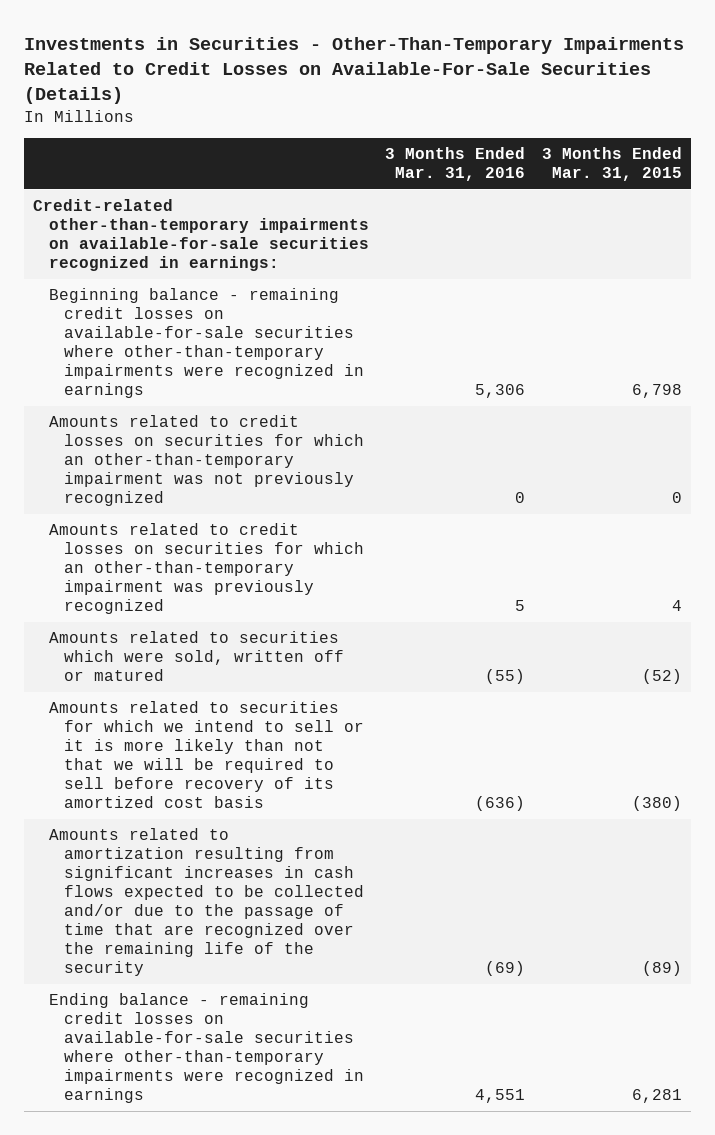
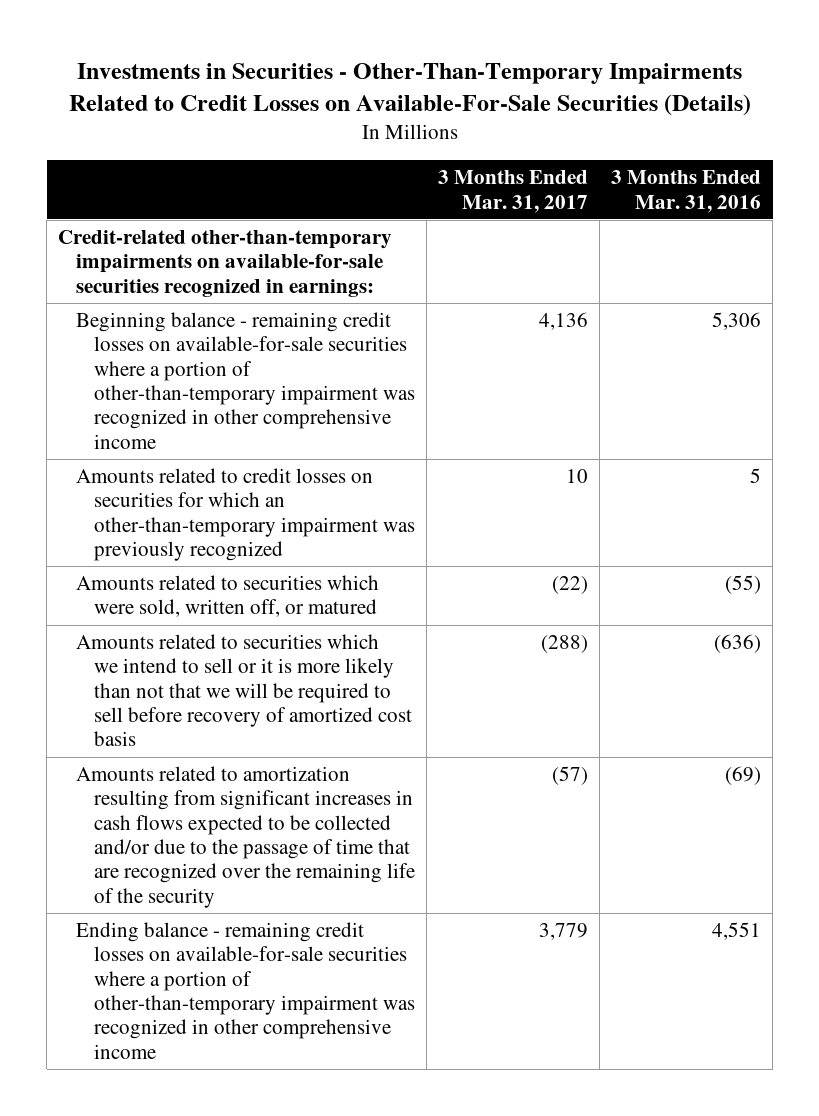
[542,147,683,182] 3 Months Ended Mar. 31, 2015 -> none
none -> [438,170,589,213] 3 Months Ended Mar. 31, 2017
[48,415,365,507] Amounts related to credit losses on securities for which an other-than-temporary impairment was not previously recognized -> none
[48,288,365,399] Beginning balance - remaining credit losses on available-for-sale securities where other-than-temporary impairments were recognized in earnings -> [76,312,416,449] Beginning balance - remaining credit losses on available-for-sale securities where a portion of other-than-temporary impairment was recognized in other comprehensive income
[48,631,345,682] Amounts related to securities which were sold, written off or matured -> [76,575,380,618] Amounts related to securities which were sold, written off, or matured
[48,701,365,809] Amounts related to securities for which we intend to sell or it is more likely than not that we will be required to sell before recovery of its amortized cost basis -> [76,634,413,747] Amounts related to securities which we intend to sell or it is more likely than not that we will be required to sell before recovery of amortized cost basis
[48,993,365,1104] Ending balance - remaining credit losses on available-for-sale securities where other-than-temporary impairments were recognized in earnings -> [76,922,416,1059] Ending balance - remaining credit losses on available-for-sale securities where a portion of other-than-temporary impairment was recognized in other comprehensive income

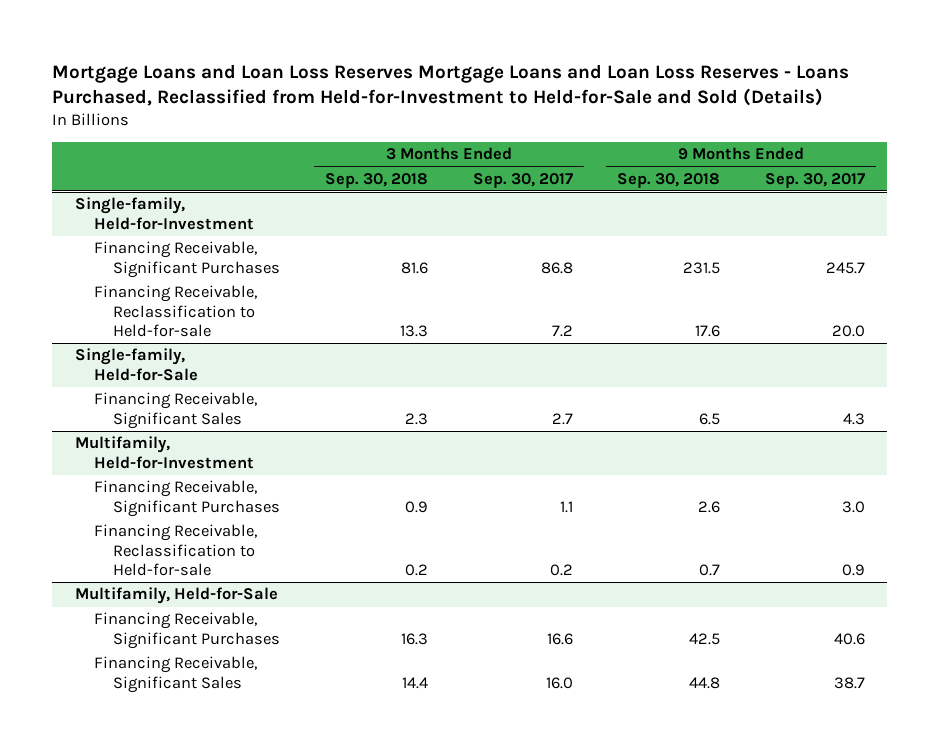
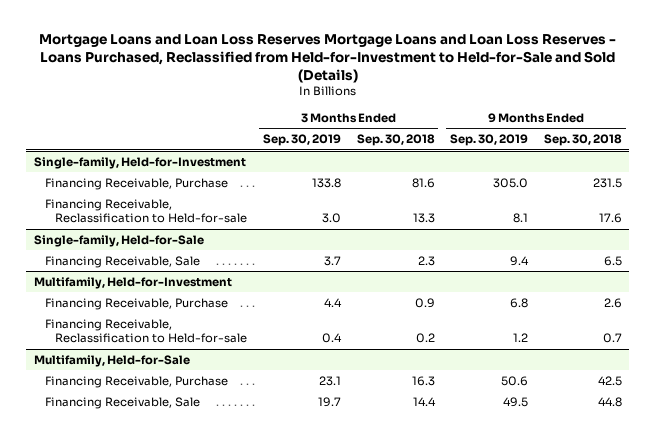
[472,172,573,188] Sep. 30, 2017 -> none
[765,172,866,188] Sep. 30, 2017 -> none
none -> [262,134,341,147] Sep. 30, 2019
none -> [450,134,529,147] Sep. 30, 2019
[93,241,281,278] Financing Receivable, Significant Purchases -> [44,177,228,190] Financing Receivable, Purchase
[93,392,257,429] Financing Receivable, Significant Sales -> [44,255,200,268] Financing Receivable, Sale
[93,480,281,517] Financing Receivable, Significant Purchases -> [44,297,228,310] Financing Receivable, Purchase
[93,612,281,649] Financing Receivable, Significant Purchases -> [44,375,228,388] Financing Receivable, Purchase
[93,656,257,693] Financing Receivable, Significant Sales -> [44,396,200,409] Financing Receivable, Sale

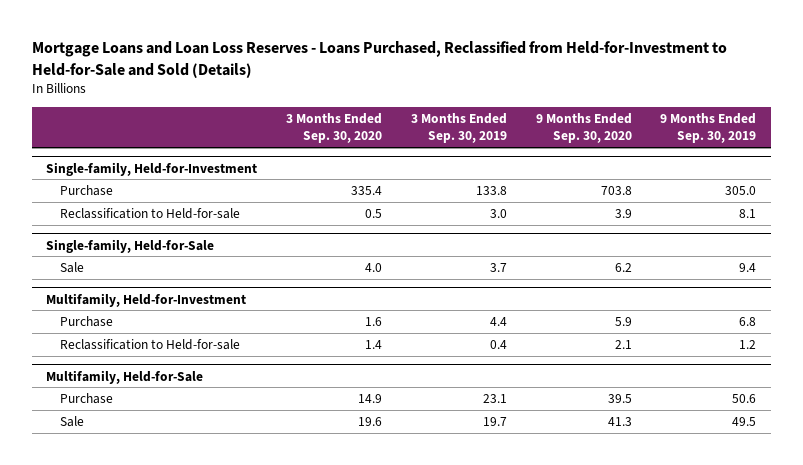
[38,34,616,83] Mortgage Loans and Loan Loss Reserves Mortgage Loans and Loan Loss Reserves - Loans Purchased, Reclassified from Held-for-Investment to Held-for-Sale and Sold (Details) -> [32,41,728,78] Mortgage Loans and Loan Loss Reserves - Loans Purchased, Reclassified from Held-for-Investment to Held-for-Sale and Sold (Details)
[356,134,435,147] Sep. 30, 2018 -> none
[543,134,622,147] Sep. 30, 2018 -> none
none -> [286,112,383,144] 3 Months Ended Sep. 30, 2020
none -> [535,112,632,144] 9 Months Ended Sep. 30, 2020
[44,177,228,190] Financing Receivable, Purchase -> [59,184,113,196] Purchase
[44,198,248,224] Financing Receivable, Reclassification to Held-for-sale -> [59,207,240,219] Reclassification to Held-for-sale
[44,255,200,268] Financing Receivable, Sale -> [59,261,84,273] Sale
[44,297,228,310] Financing Receivable, Purchase -> [59,315,113,327] Purchase
[44,318,248,344] Financing Receivable, Reclassification to Held-for-sale -> [59,338,240,350] Reclassification to Held-for-sale
[44,375,228,388] Financing Receivable, Purchase -> [59,392,113,404] Purchase
[44,396,200,409] Financing Receivable, Sale -> [59,415,84,427] Sale

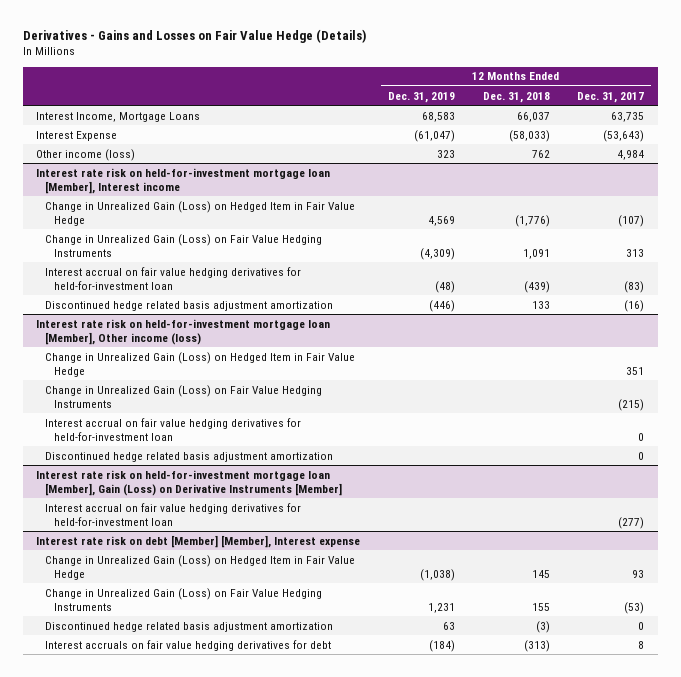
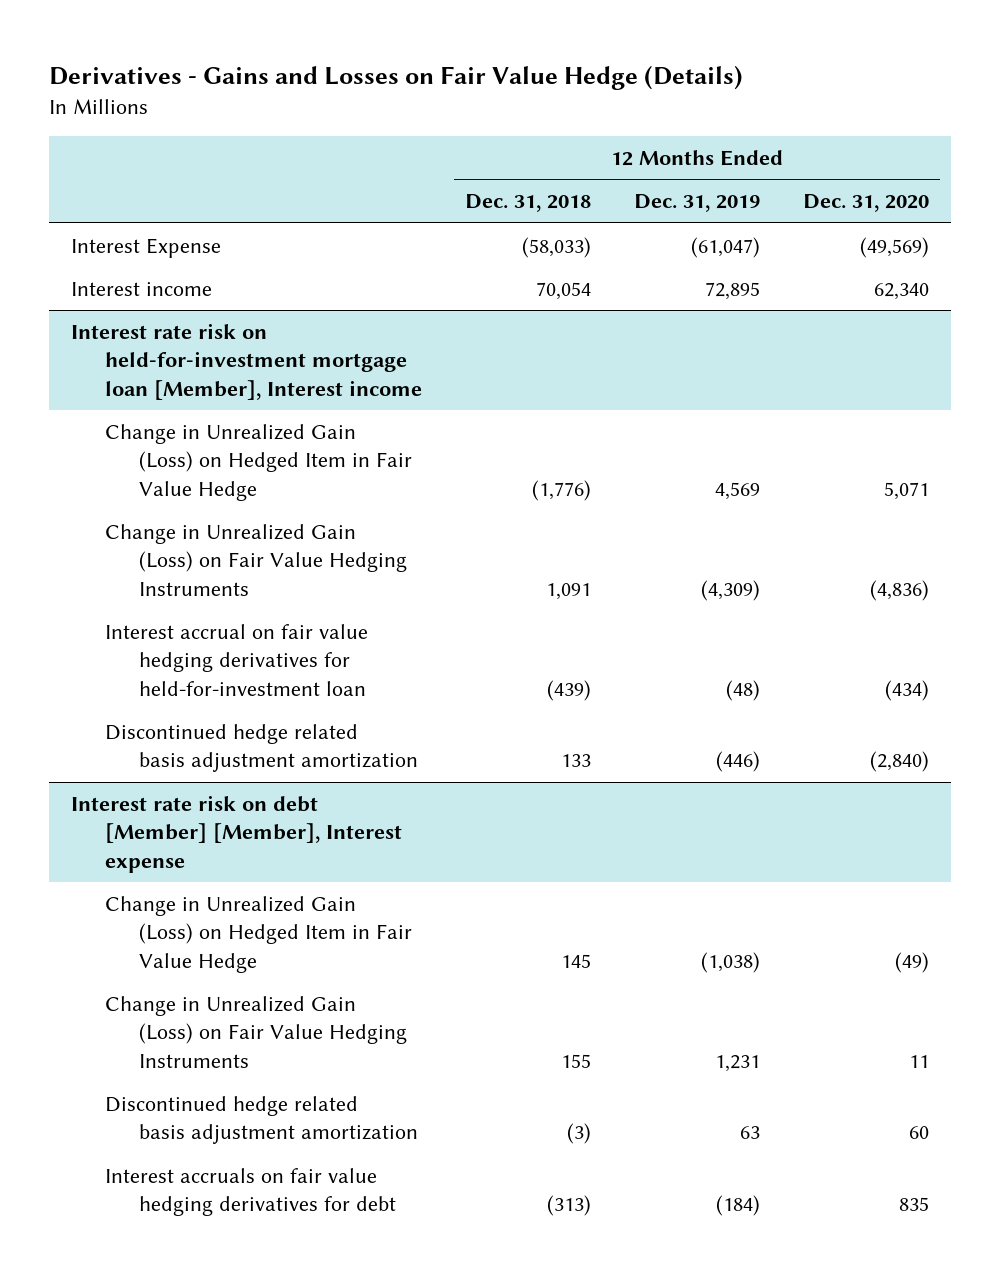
[577,91,645,103] Dec. 31, 2017 -> none
none -> [803,194,930,213] Dec. 31, 2020
[36,111,201,122] Interest Income, Mortgage Loans -> none
[36,148,136,161] Other income (loss) -> none
none -> [70,281,212,296] Interest income
[36,318,331,345] Interest rate risk on held-for-investment mortgage loan [Member], Other income (loss) -> none
[45,351,356,377] Change in Unrealized Gain (Loss) on Hedged Item in Fair Value Hedge -> none
[45,384,323,408] Change in Unrealized Gain (Loss) on Fair Value Hedging Instruments -> none
[45,417,302,441] Interest accrual on fair value hedging derivatives for held-for-investment loan -> none
[45,451,334,462] Discontinued hedge related basis adjustment amortization -> none
[36,469,343,496] Interest rate risk on held-for-investment mortgage loan [Member], Gain (Loss) on Derivative Instruments [Member] -> none
[45,502,302,526] Interest accrual on fair value hedging derivatives for held-for-investment loan -> none

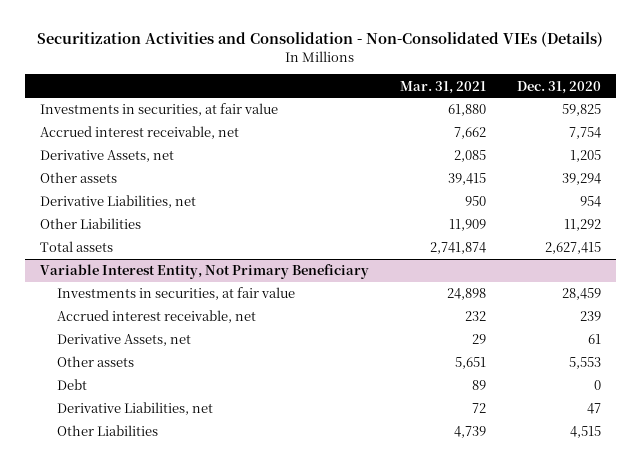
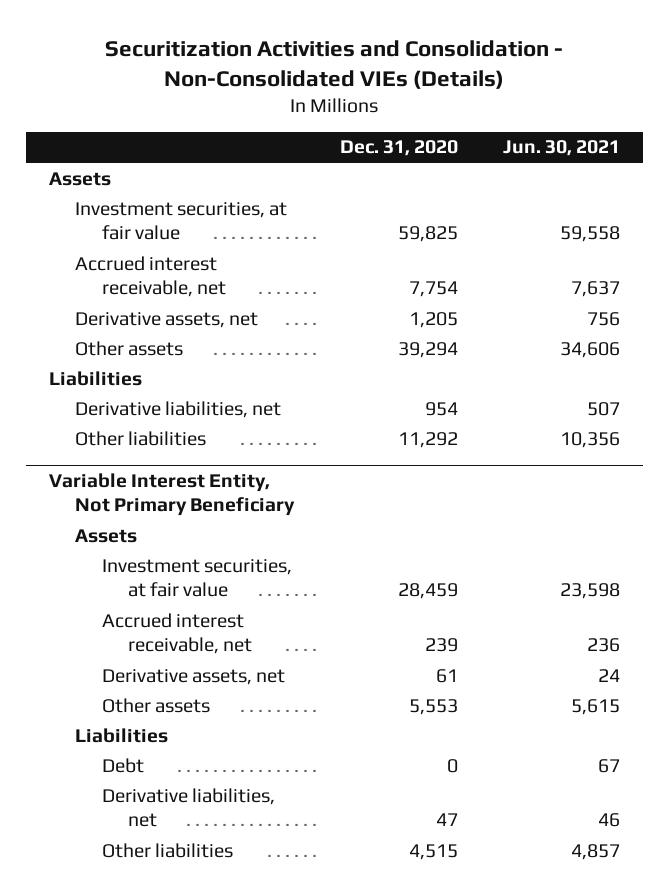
[399,80,486,94] Mar. 31, 2021 -> none
none -> [502,140,620,157] Jun. 30, 2021
none -> [48,171,111,186] Assets
[39,103,278,117] Investments in securities, at fair value -> [75,201,288,240] Investment securities, at fair value
[39,150,174,163] Derivative Assets, net -> [75,311,259,328] Derivative assets, net
[39,241,113,253] Total assets -> none
none -> [48,370,142,386] Liabilities
[39,195,196,209] Derivative Liabilities, net -> [75,400,282,418] Derivative liabilities, net
[39,218,141,230] Other Liabilities -> [75,430,207,446] Other liabilities
none -> [75,528,138,543] Assets
[56,287,295,301] Investments in securities, at fair value -> [101,558,292,597] Investment securities, at fair value
[56,334,191,347] Derivative Assets, net -> [101,668,285,685] Derivative assets, net
none -> [75,727,169,743] Liabilities
[56,402,213,416] Derivative Liabilities, net -> [101,787,275,827] Derivative liabilities, net
[56,425,158,437] Other Liabilities -> [101,842,233,858] Other liabilities

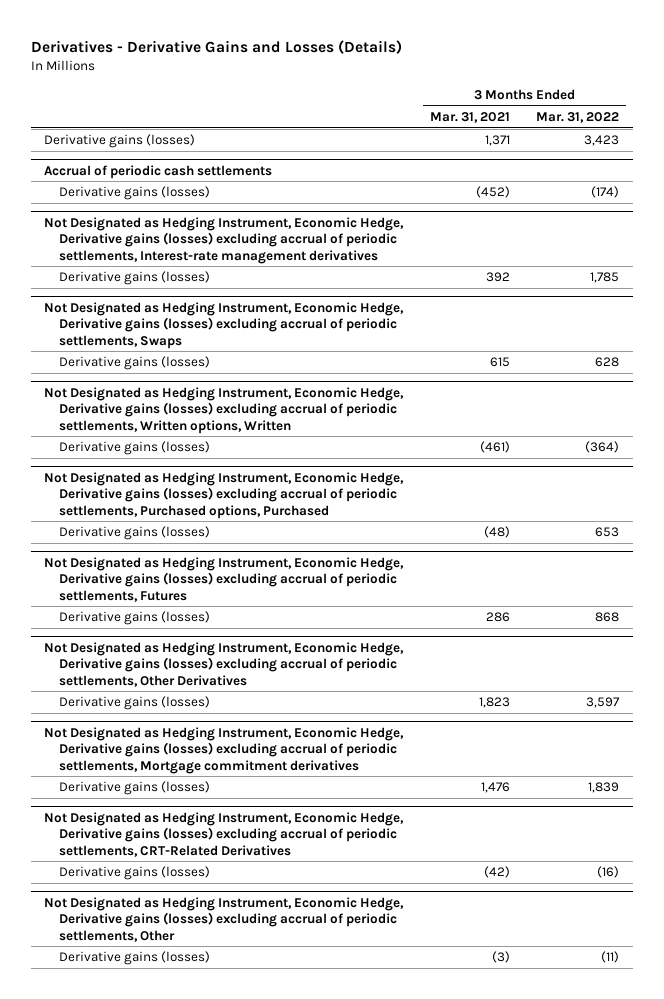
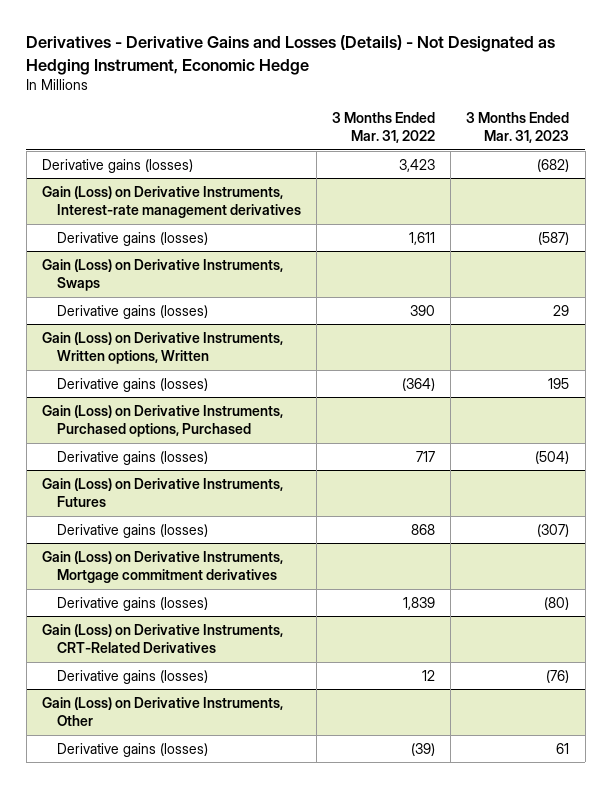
[31,39,403,54] Derivatives - Derivative Gains and Losses (Details) -> [26,35,556,75] Derivatives - Derivative Gains and Losses (Details) - Not Designated as Hedging Instrument, Economic Hedge
[429,112,510,124] Mar. 31, 2021 -> none
none -> [466,111,570,144] 3 Months Ended Mar. 31, 2023
[44,164,273,179] Accrual of periodic cash settlements -> none
[44,216,405,264] Not Designated as Hedging Instrument, Economic Hedge, Derivative gains (losses) excluding accrual of periodic settlements, Interest-rate management derivatives -> none
[44,301,405,349] Not Designated as Hedging Instrument, Economic Hedge, Derivative gains (losses) excluding accrual of periodic settlements, Swaps -> none
[58,356,210,371] Derivative gains (losses) -> none
[44,386,405,434] Not Designated as Hedging Instrument, Economic Hedge, Derivative gains (losses) excluding accrual of periodic settlements, Written options, Written -> none
none -> [42,185,301,219] Gain (Loss) on Derivative Instruments, Interest-rate management derivatives
[591,186,620,199] (174) -> [409,231,436,245] 1,611
none -> [42,258,284,292] Gain (Loss) on Derivative Instruments, Swaps
[590,272,620,284] 1,785 -> [410,304,436,316] 390
none -> [42,331,284,365] Gain (Loss) on Derivative Instruments, Written options, Written
[44,471,405,519] Not Designated as Hedging Instrument, Economic Hedge, Derivative gains (losses) excluding accrual of periodic settlements, Purchased options, Purchased -> none
[44,556,405,602] Not Designated as Hedging Instrument, Economic Hedge, Derivative gains (losses) excluding accrual of periodic settlements, Futures -> none
none -> [42,404,284,438] Gain (Loss) on Derivative Instruments, Purchased options, Purchased
[595,527,620,538] 653 -> [416,450,436,462] 717
none -> [42,477,284,508] Gain (Loss) on Derivative Instruments, Futures
[44,641,405,687] Not Designated as Hedging Instrument, Economic Hedge, Derivative gains (losses) excluding accrual of periodic settlements, Other Derivatives -> none
[58,696,210,711] Derivative gains (losses) -> none
[44,726,405,774] Not Designated as Hedging Instrument, Economic Hedge, Derivative gains (losses) excluding accrual of periodic settlements, Mortgage commitment derivatives -> none
none -> [42,550,284,584] Gain (Loss) on Derivative Instruments, Mortgage commitment derivatives
[44,811,405,857] Not Designated as Hedging Instrument, Economic Hedge, Derivative gains (losses) excluding accrual of periodic settlements, CRT-Related Derivatives -> none
[44,896,405,942] Not Designated as Hedging Instrument, Economic Hedge, Derivative gains (losses) excluding accrual of periodic settlements, Other -> none
none -> [42,623,284,654] Gain (Loss) on Derivative Instruments, CRT-Related Derivatives
[597,866,620,879] (16) -> [422,669,436,681] 12
none -> [42,696,284,727] Gain (Loss) on Derivative Instruments, Other
[601,951,620,964] (11) -> [411,742,436,756] (39)

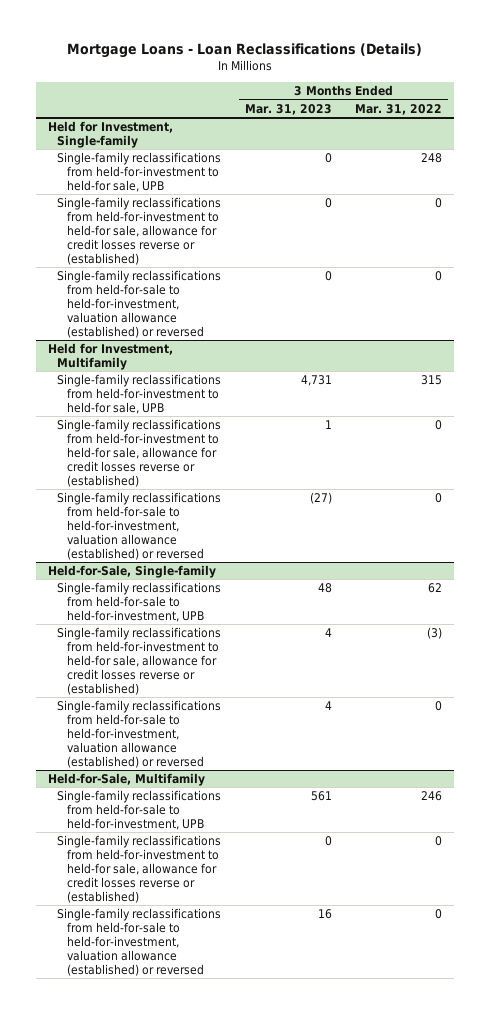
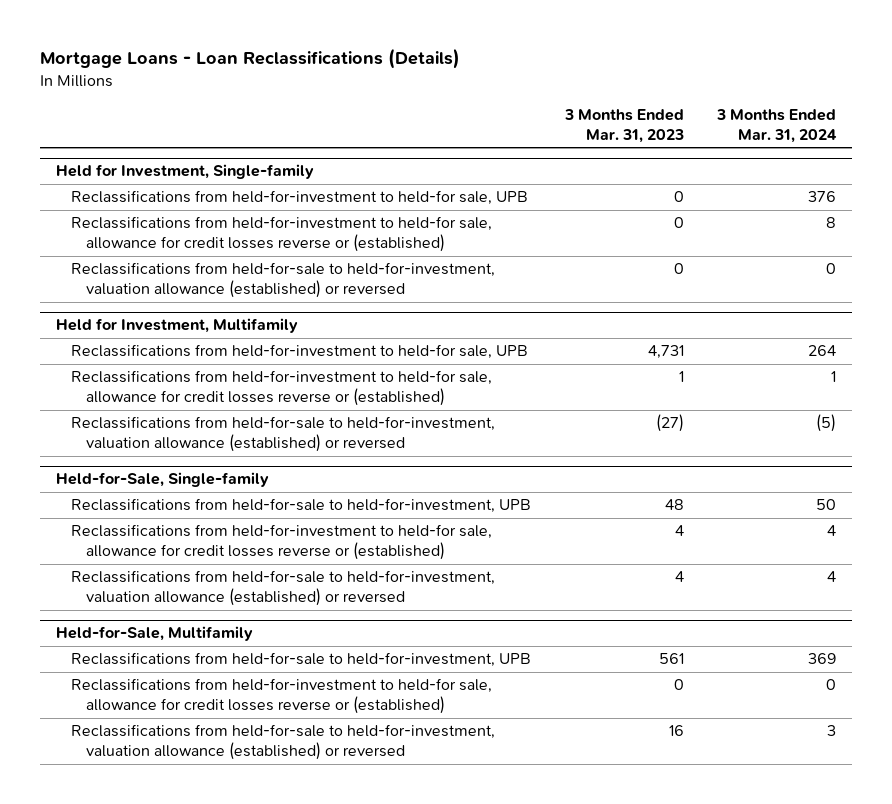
[355,103,443,115] Mar. 31, 2022 -> none
none -> [715,108,837,143] 3 Months Ended Mar. 31, 2024
[57,152,222,192] Single-family reclassifications from held-for-investment to held-for sale, UPB -> [71,190,529,206] Reclassifications from held-for-investment to held-for sale, UPB
[57,197,222,265] Single-family reclassifications from held-for-investment to held-for sale, allowance for credit losses reverse or (established) -> [71,216,493,253] Reclassifications from held-for-investment to held-for sale, allowance for credit losses reverse or (established)
[57,270,222,338] Single-family reclassifications from held-for-sale to held-for-investment, valuation allowance (established) or reversed -> [71,262,496,299] Reclassifications from held-for-sale to held-for-investment, valuation allowance (established) or reversed
[57,374,222,414] Single-family reclassifications from held-for-investment to held-for sale, UPB -> [71,344,529,360] Reclassifications from held-for-investment to held-for sale, UPB
[57,419,222,487] Single-family reclassifications from held-for-investment to held-for sale, allowance for credit losses reverse or (established) -> [71,370,493,407] Reclassifications from held-for-investment to held-for sale, allowance for credit losses reverse or (established)
[57,492,222,560] Single-family reclassifications from held-for-sale to held-for-investment, valuation allowance (established) or reversed -> [71,416,496,453] Reclassifications from held-for-sale to held-for-investment, valuation allowance (established) or reversed
[57,582,222,622] Single-family reclassifications from held-for-sale to held-for-investment, UPB -> [71,498,532,514] Reclassifications from held-for-sale to held-for-investment, UPB
[57,627,222,695] Single-family reclassifications from held-for-investment to held-for sale, allowance for credit losses reverse or (established) -> [71,524,493,561] Reclassifications from held-for-investment to held-for sale, allowance for credit losses reverse or (established)
[57,700,222,768] Single-family reclassifications from held-for-sale to held-for-investment, valuation allowance (established) or reversed -> [71,570,496,607] Reclassifications from held-for-sale to held-for-investment, valuation allowance (established) or reversed
[57,790,222,830] Single-family reclassifications from held-for-sale to held-for-investment, UPB -> [71,652,532,668] Reclassifications from held-for-sale to held-for-investment, UPB
[57,835,222,903] Single-family reclassifications from held-for-investment to held-for sale, allowance for credit losses reverse or (established) -> [71,678,493,715] Reclassifications from held-for-investment to held-for sale, allowance for credit losses reverse or (established)
[57,908,222,976] Single-family reclassifications from held-for-sale to held-for-investment, valuation allowance (established) or reversed -> [71,724,496,761] Reclassifications from held-for-sale to held-for-investment, valuation allowance (established) or reversed

